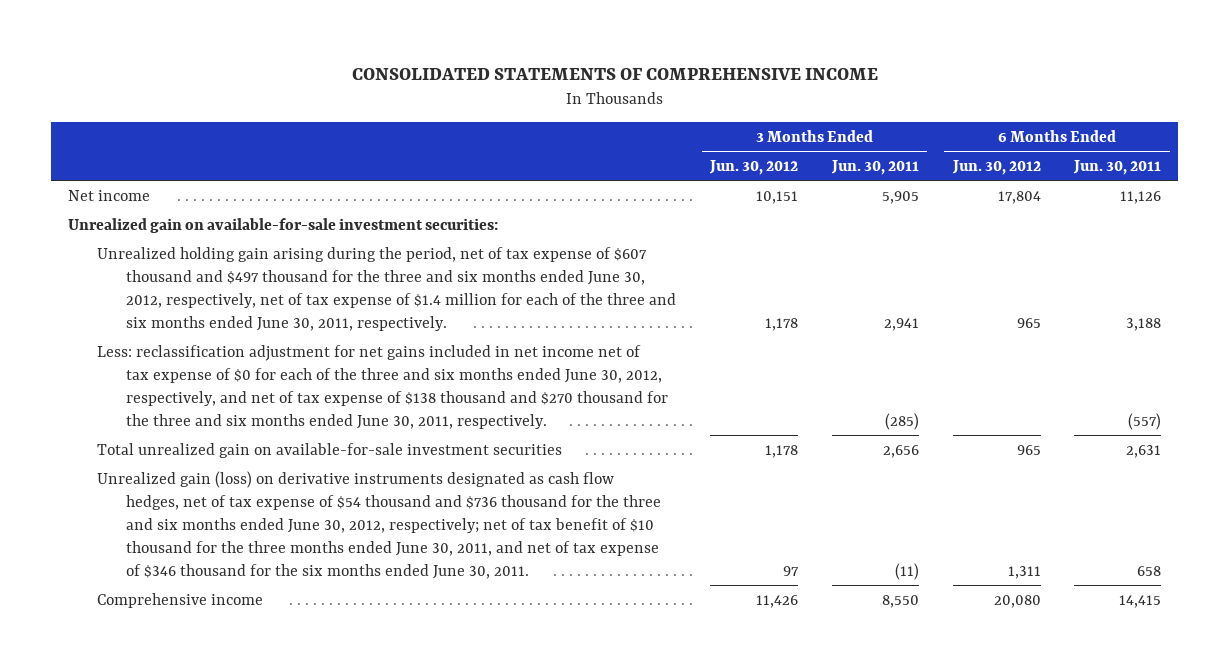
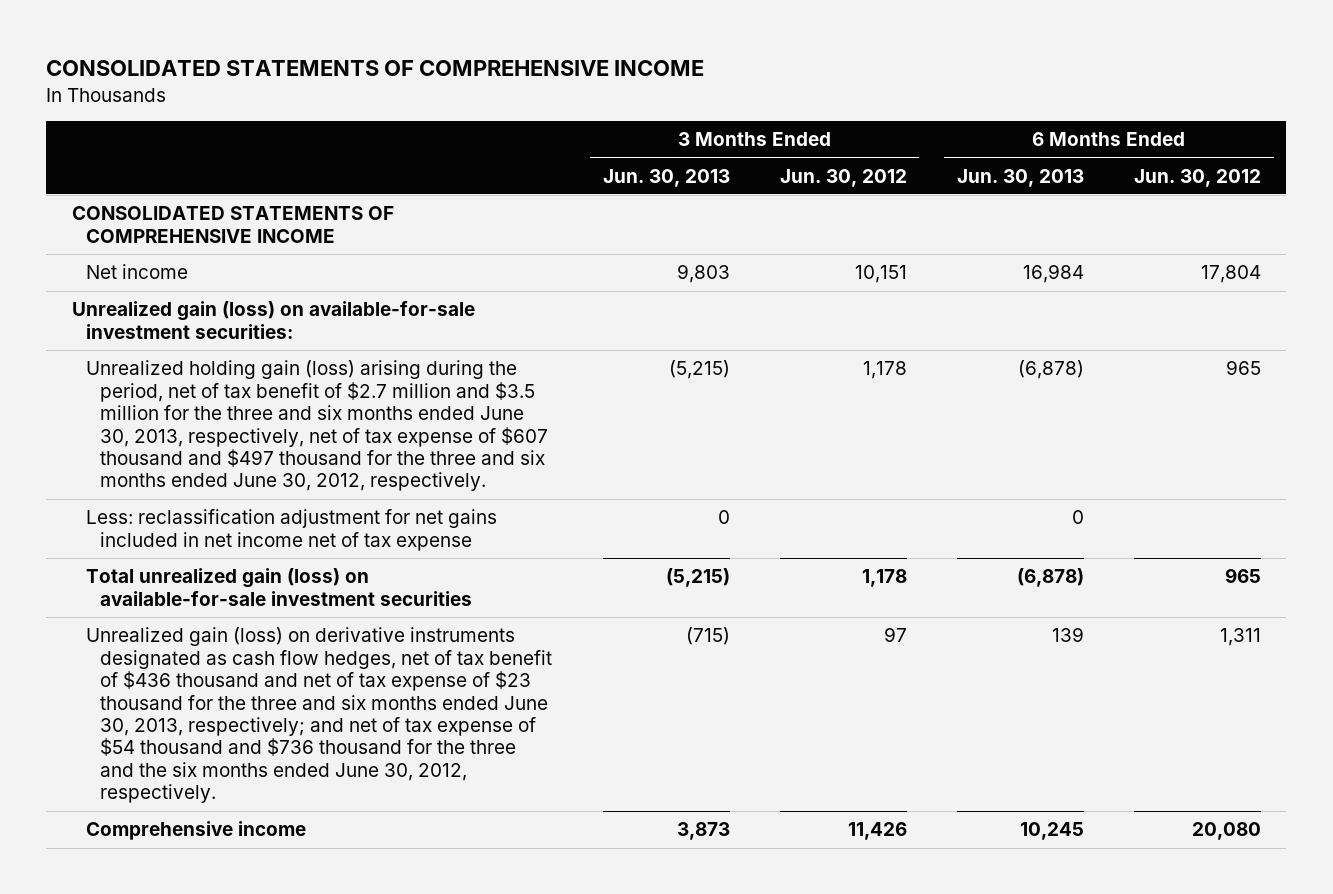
[830,159,919,175] Jun. 30, 2011 -> none
[1073,159,1162,175] Jun. 30, 2011 -> none
none -> [602,168,730,187] Jun. 30, 2013
none -> [956,168,1084,187] Jun. 30, 2013
none -> [71,206,394,243] CONSOLIDATED STATEMENTS OF COMPREHENSIVE INCOME
[68,217,499,233] Unrealized gain on available-for-sale investment securities: -> [71,301,475,339] Unrealized gain (loss) on available-for-sale investment securities:
[97,246,677,332] Unrealized holding gain arising during the period, net of tax expense of $607 thousand and $497 thousand for the three and six months ended June 30, 2012, respectively, net of tax expense of $1.4 million for each of the three and six months ended June 30, 2011, respectively. -> [85,360,549,492] Unrealized holding gain (loss) arising during the period, net of tax benefit of $2.7 million and $3.5 million for the three and six months ended June 30, 2013, respectively, net of tax expense of $607 thousand and $497 thousand for the three and six months ended June 30, 2012, respectively.
[97,344,669,430] Less: reclassification adjustment for net gains included in net income net of tax expense of $0 for each of the three and six months ended June 30, 2012, respectively, and net of tax expense of $138 thousand and $270 thousand for the three and six months ended June 30, 2011, respectively. -> [85,509,497,551] Less: reclassification adjustment for net gains included in net income net of tax expense
[97,442,563,458] Total unrealized gain on available-for-sale investment securities -> [85,568,473,606] Total unrealized gain (loss) on available-for-sale investment securities
[97,470,662,580] Unrealized gain (loss) on derivative instruments designated as cash flow hedges, net of tax expense of $54 thousand and $736 thousand for the three and six months ended June 30, 2012, respectively; net of tax benefit of $10 thousand for the three months ended June 30, 2011, and net of tax expense of $346 thousand for the six months ended June 30, 2011. -> [85,627,553,804] Unrealized gain (loss) on derivative instruments designated as cash flow hedges, net of tax benefit of $436 thousand and net of tax expense of $23 thousand for the three and six months ended June 30, 2013, respectively; and net of tax expense of $54 thousand and $736 thousand for the three and the six months ended June 30, 2012, respectively.

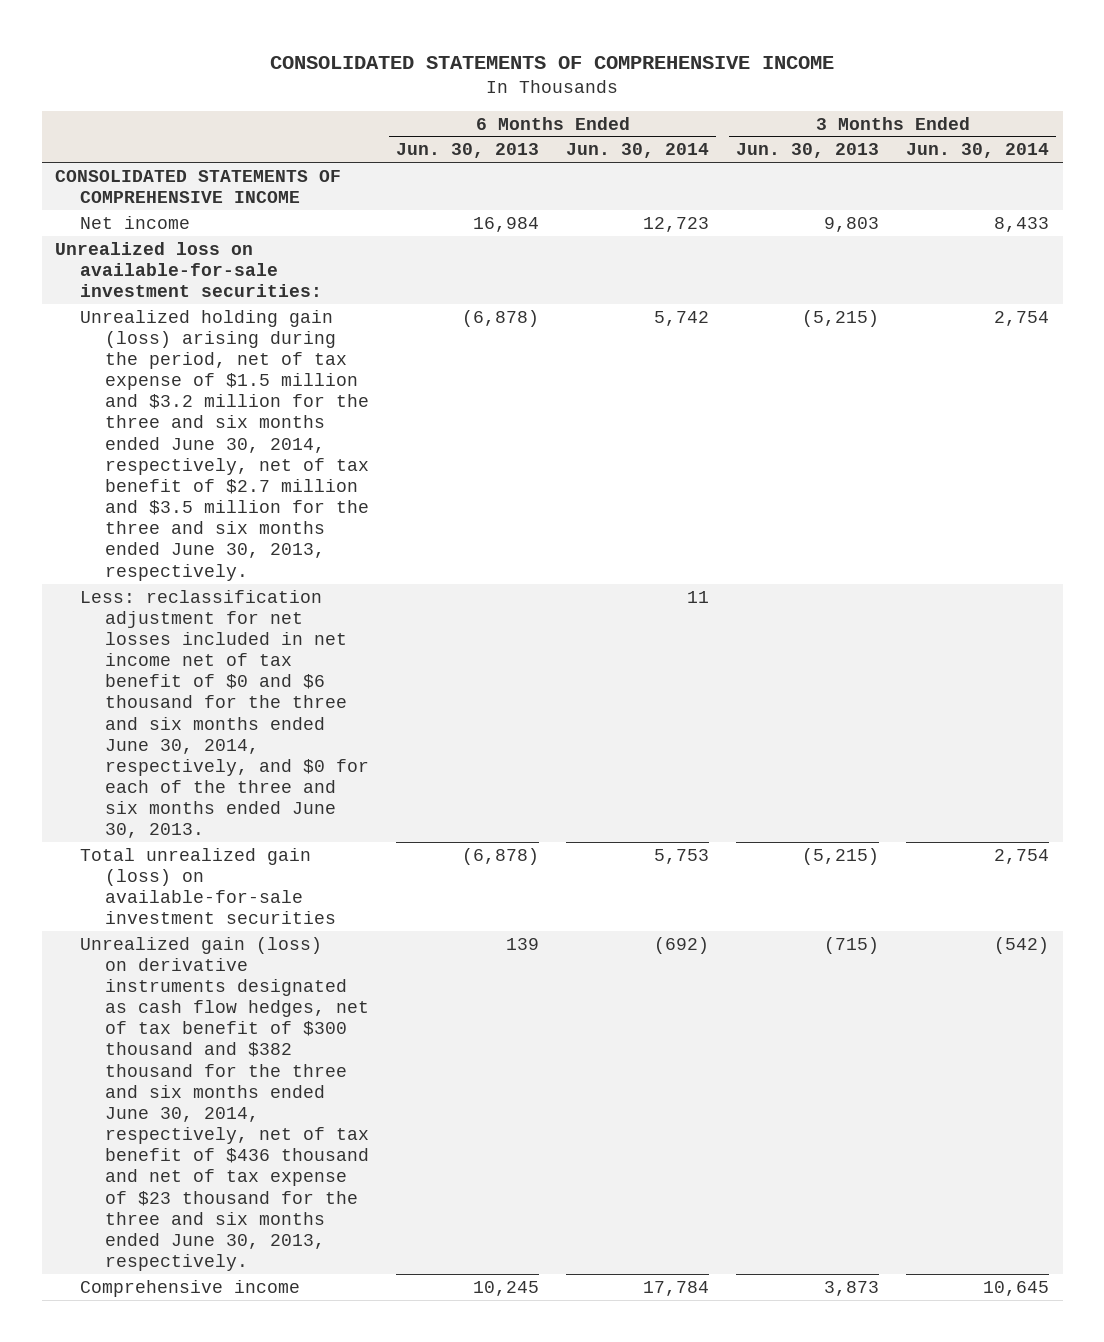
[779,168,907,187] Jun. 30, 2012 -> none
[1134,168,1262,187] Jun. 30, 2012 -> none
none -> [566,143,710,159] Jun. 30, 2014
none -> [906,143,1050,159] Jun. 30, 2014
[85,509,497,551] Less: reclassification adjustment for net gains included in net income net of tax expense -> none
[71,301,475,339] Unrealized gain (loss) on available-for-sale investment securities: -> [55,241,323,297] Unrealized loss on available-for-sale investment securities:
[85,360,549,492] Unrealized holding gain (loss) arising during the period, net of tax benefit of $2.7 million and $3.5 million for the three and six months ended June 30, 2013, respectively, net of tax expense of $607 thousand and $497 thousand for the three and six months ended June 30, 2012, respectively. -> [80,309,370,581] Unrealized holding gain (loss) arising during the period, net of tax expense of $1.5 million and $3.2 million for the three and six months ended June 30, 2014, respectively, net of tax benefit of $2.7 million and $3.5 million for the three and six months ended June 30, 2013, respectively.
none -> [80,589,370,839] Less: reclassification adjustment for net losses included in net income net of tax benefit of $0 and $6 thousand for the three and six months ended June 30, 2014, respectively, and $0 for each of the three and six months ended June 30, 2013.
[85,627,553,804] Unrealized gain (loss) on derivative instruments designated as cash flow hedges, net of tax benefit of $436 thousand and net of tax expense of $23 thousand for the three and six months ended June 30, 2013, respectively; and net of tax expense of $54 thousand and $736 thousand for the three and the six months ended June 30, 2012, respectively. -> [80,936,370,1272] Unrealized gain (loss) on derivative instruments designated as cash flow hedges, net of tax benefit of $300 thousand and $382 thousand for the three and six months ended June 30, 2014, respectively, net of tax benefit of $436 thousand and net of tax expense of $23 thousand for the three and six months ended June 30, 2013, respectively.

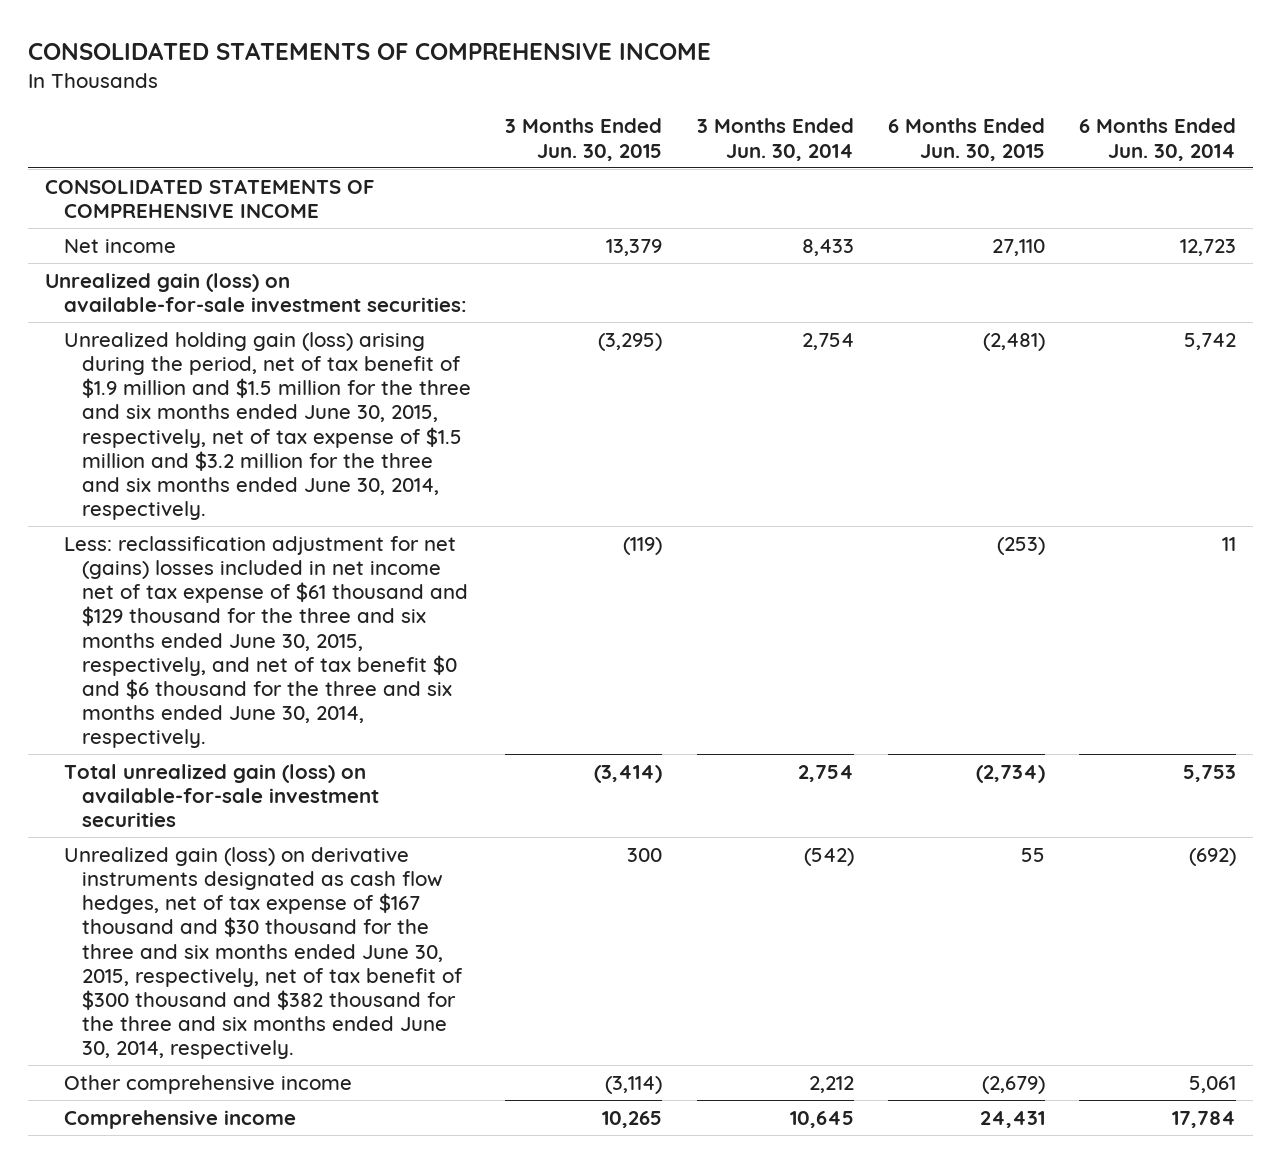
[396,143,540,159] Jun. 30, 2013 -> none
[736,143,880,159] Jun. 30, 2013 -> none
none -> [505,118,663,161] 3 Months Ended Jun. 30, 2015
none -> [887,118,1045,161] 6 Months Ended Jun. 30, 2015
[55,241,323,297] Unrealized loss on available-for-sale investment securities: -> [45,272,467,312] Unrealized gain (loss) on available-for-sale investment securities:
[80,309,370,581] Unrealized holding gain (loss) arising during the period, net of tax expense of $1.5 million and $3.2 million for the three and six months ended June 30, 2014, respectively, net of tax benefit of $2.7 million and $3.5 million for the three and six months ended June 30, 2013, respectively. -> [63,331,472,521] Unrealized holding gain (loss) arising during the period, net of tax benefit of $1.9 million and $1.5 million for the three and six months ended June 30, 2015, respectively, net of tax expense of $1.5 million and $3.2 million for the three and six months ended June 30, 2014, respectively.
[80,589,370,839] Less: reclassification adjustment for net losses included in net income net of tax benefit of $0 and $6 thousand for the three and six months ended June 30, 2014, respectively, and $0 for each of the three and six months ended June 30, 2013. -> [63,535,469,749] Less: reclassification adjustment for net (gains) losses included in net income net of tax expense of $61 thousand and $129 thousand for the three and six months ended June 30, 2015, respectively, and net of tax benefit $0 and $6 thousand for the three and six months ended June 30, 2014, respectively.
[80,936,370,1272] Unrealized gain (loss) on derivative instruments designated as cash flow hedges, net of tax benefit of $300 thousand and $382 thousand for the three and six months ended June 30, 2014, respectively, net of tax benefit of $436 thousand and net of tax expense of $23 thousand for the three and six months ended June 30, 2013, respectively. -> [63,846,464,1060] Unrealized gain (loss) on derivative instruments designated as cash flow hedges, net of tax expense of $167 thousand and $30 thousand for the three and six months ended June 30, 2015, respectively, net of tax benefit of $300 thousand and $382 thousand for the three and six months ended June 30, 2014, respectively.
none -> [63,1074,352,1094] Other comprehensive income

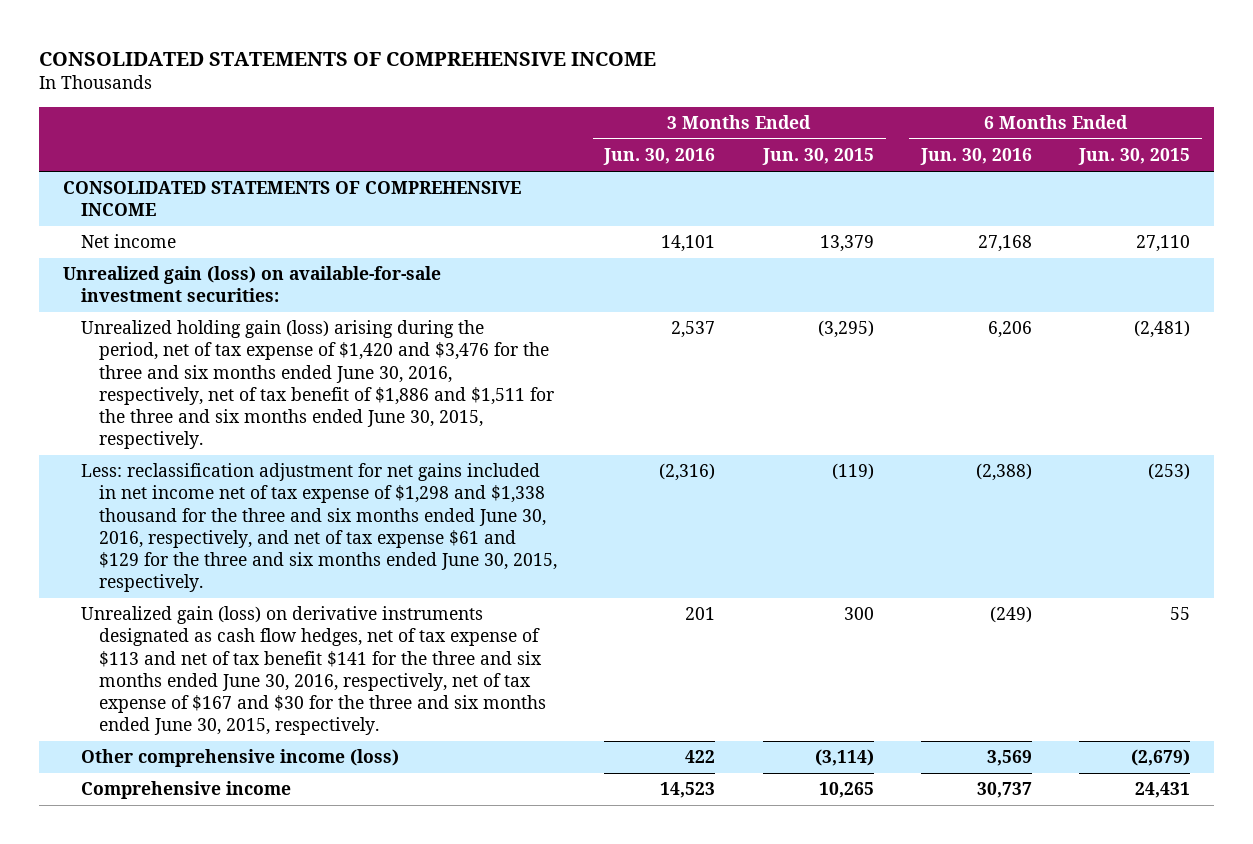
[696,118,854,161] 3 Months Ended Jun. 30, 2014 -> none
[1078,118,1236,161] 6 Months Ended Jun. 30, 2014 -> none
none -> [603,148,716,166] Jun. 30, 2016
none -> [919,148,1032,166] Jun. 30, 2016
[63,763,380,828] Total unrealized gain (loss) on available-for-sale investment securities -> none
[63,331,472,521] Unrealized holding gain (loss) arising during the period, net of tax benefit of $1.9 million and $1.5 million for the three and six months ended June 30, 2015, respectively, net of tax expense of $1.5 million and $3.2 million for the three and six months ended June 30, 2014, respectively. -> [80,320,555,449] Unrealized holding gain (loss) arising during the period, net of tax expense of $1,420 and $3,476 for the three and six months ended June 30, 2016, respectively, net of tax benefit of $1,886 and $1,511 for the three and six months ended June 30, 2015, respectively.
[63,535,469,749] Less: reclassification adjustment for net (gains) losses included in net income net of tax expense of $61 thousand and $129 thousand for the three and six months ended June 30, 2015, respectively, and net of tax benefit $0 and $6 thousand for the three and six months ended June 30, 2014, respectively. -> [80,463,558,592] Less: reclassification adjustment for net gains included in net income net of tax expense of $1,298 and $1,338 thousand for the three and six months ended June 30, 2016, respectively, and net of tax expense $61 and $129 for the three and six months ended June 30, 2015, respectively.
[63,846,464,1060] Unrealized gain (loss) on derivative instruments designated as cash flow hedges, net of tax expense of $167 thousand and $30 thousand for the three and six months ended June 30, 2015, respectively, net of tax benefit of $300 thousand and $382 thousand for the three and six months ended June 30, 2014, respectively. -> [80,606,547,735] Unrealized gain (loss) on derivative instruments designated as cash flow hedges, net of tax expense of $113 and net of tax benefit $141 for the three and six months ended June 30, 2016, respectively, net of tax expense of $167 and $30 for the three and six months ended June 30, 2015, respectively.
[63,1074,352,1094] Other comprehensive income -> [80,749,399,768] Other comprehensive income (loss)

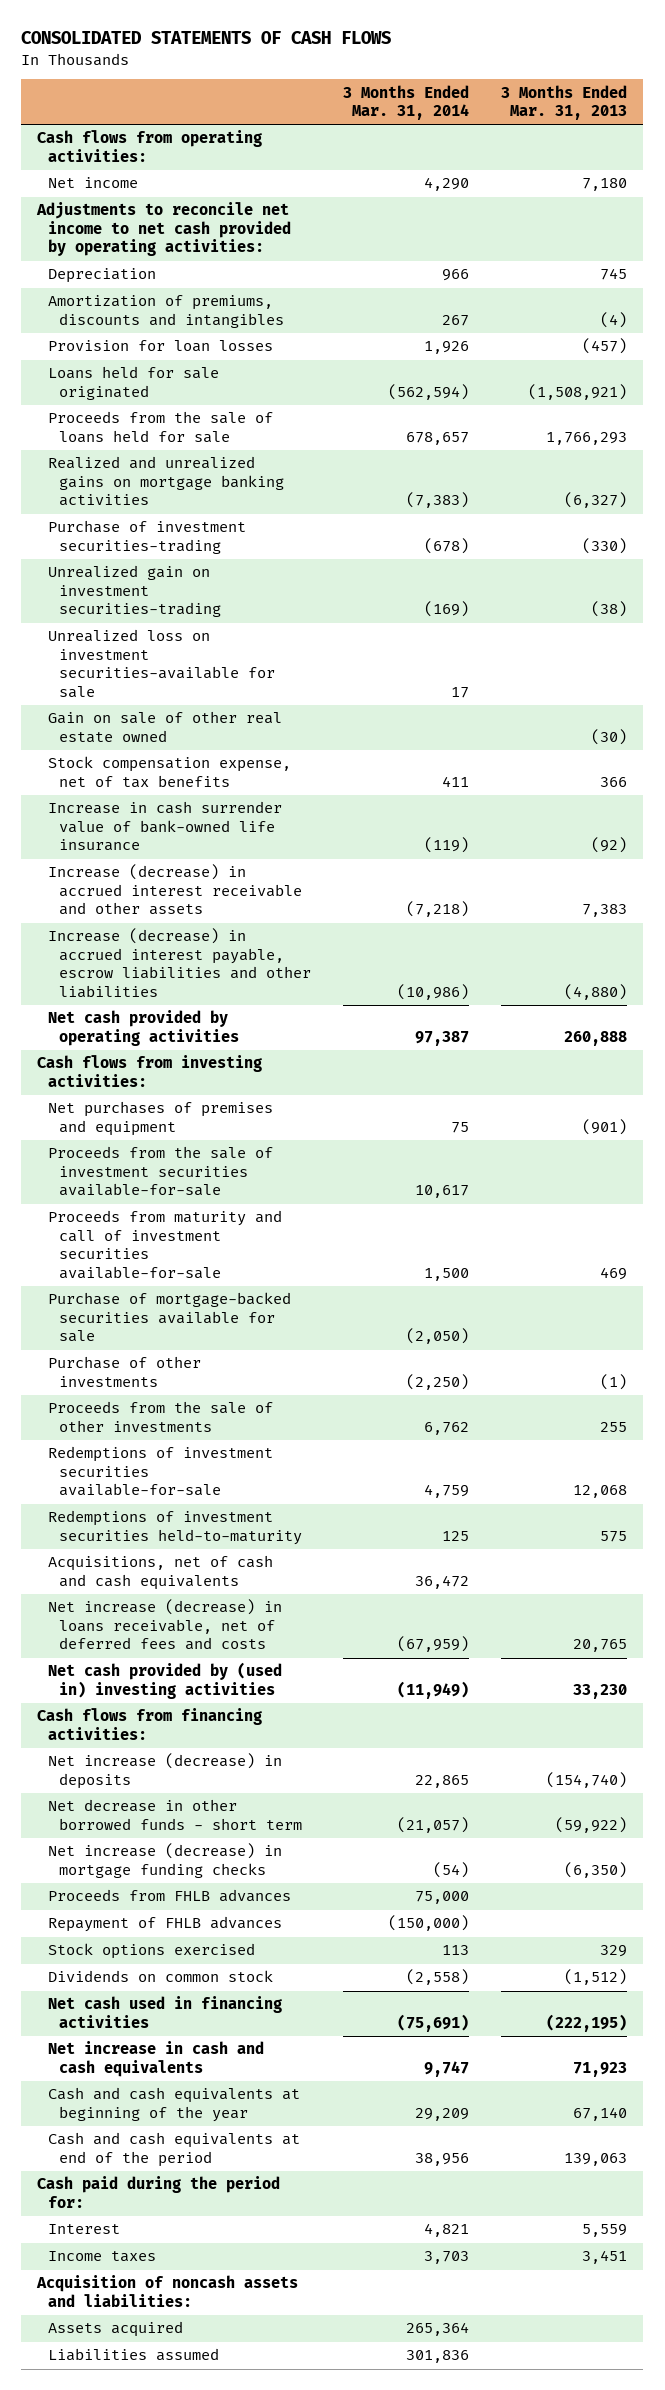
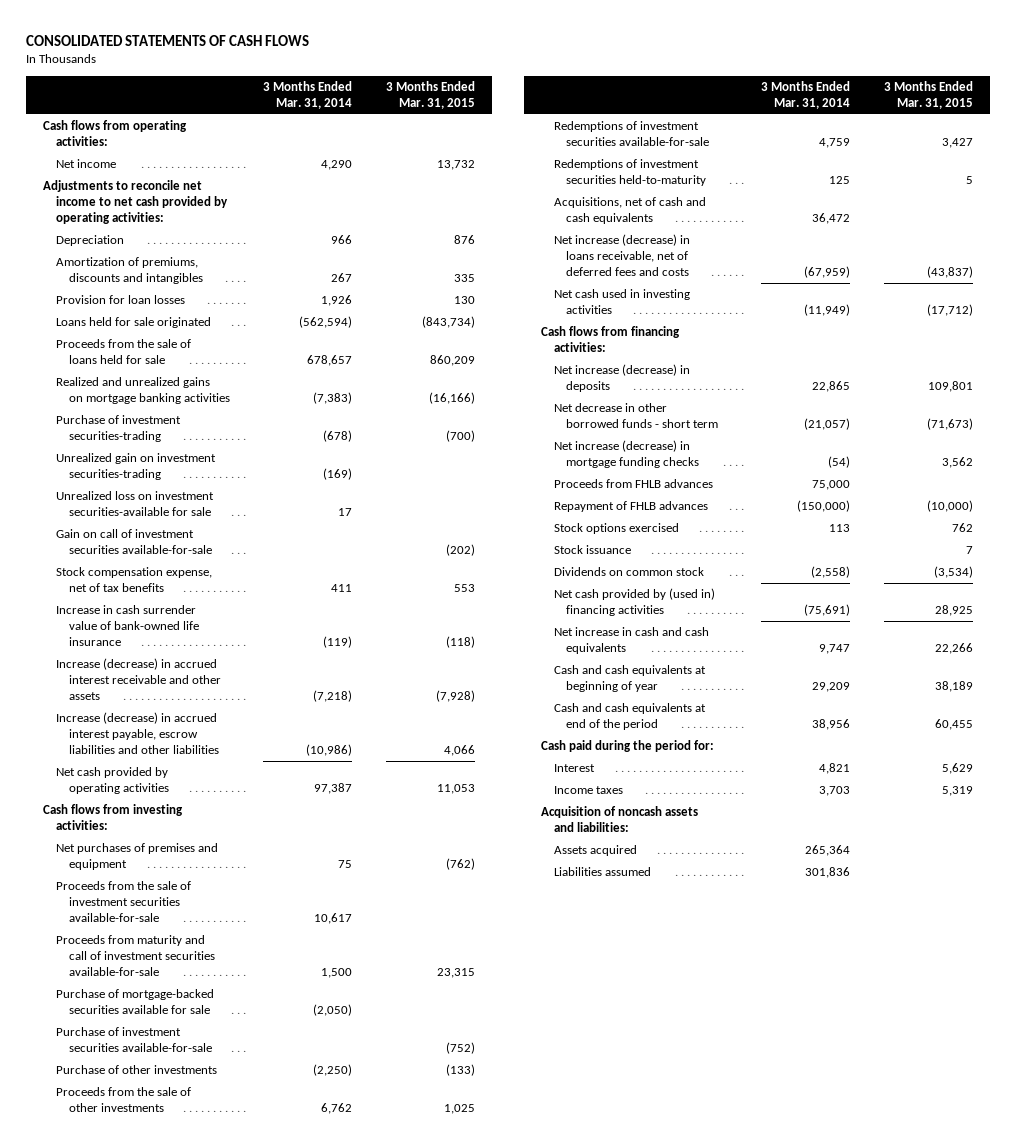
[501,84,628,121] 3 Months Ended Mar. 31, 2013 -> none
none -> [386,81,476,109] 3 Months Ended Mar. 31, 2015
[48,711,283,743] Gain on sale of other real estate owned -> none
none -> [55,529,212,554] Gain on call of investment securities available-for-sale
none -> [55,1027,212,1052] Purchase of investment securities available-for-sale
[48,1662,283,1699] Net cash provided by (used in) investing activities -> [553,289,690,314] Net cash used in investing activities
none -> [553,545,631,555] Stock issuance
[48,1996,283,2028] Net cash used in financing activities -> [553,588,715,616] Net cash provided by (used in) financing activities
[48,2087,301,2122] Cash and cash equivalents at beginning of the year -> [553,665,706,692] Cash and cash equivalents at beginning of year

